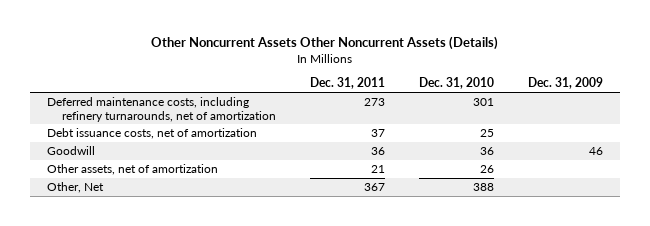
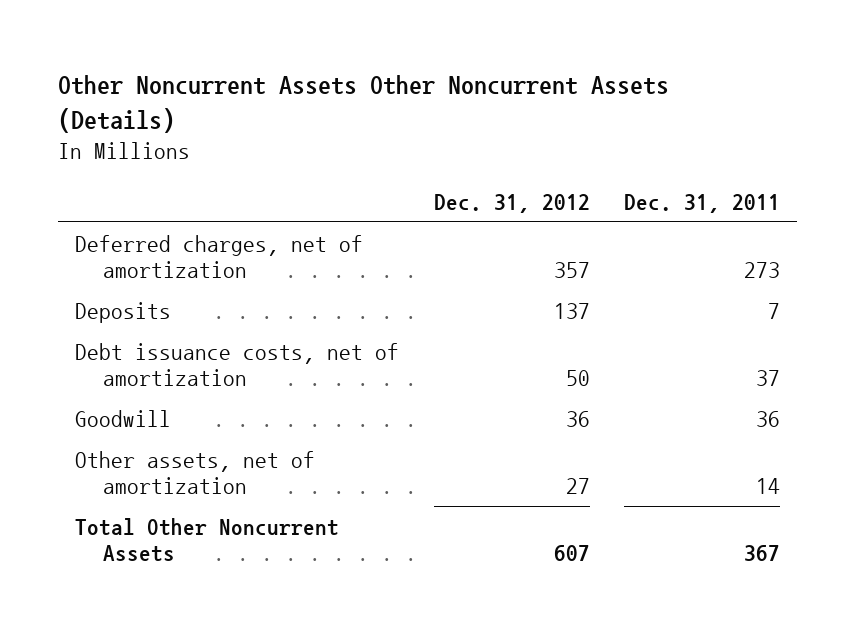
[418,77,494,90] Dec. 31, 2010 -> none
[527,77,603,90] Dec. 31, 2009 -> none
none -> [433,193,590,213] Dec. 31, 2012
[46,97,276,122] Deferred maintenance costs, including refinery turnarounds, net of amortization -> [75,234,364,278] Deferred charges, net of amortization
none -> [75,301,172,323] Deposits
[370,165,385,174] 21 -> [756,477,781,494] 14
[46,182,104,194] Other, Net -> [75,517,340,562] Total Other Noncurrent Assets

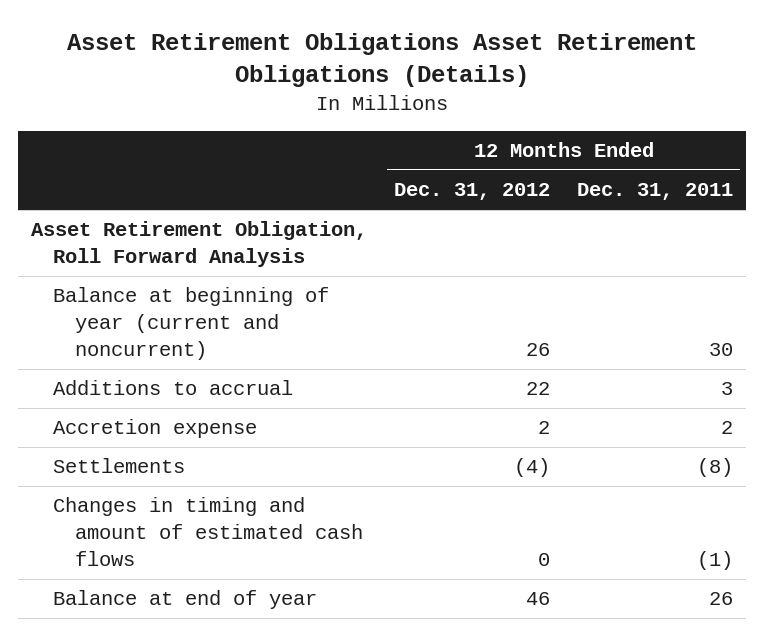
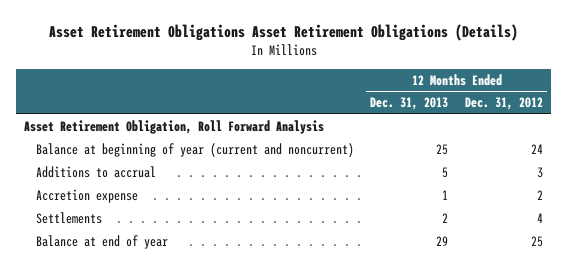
[577,183,734,201] Dec. 31, 2011 -> none
none -> [370,97,449,111] Dec. 31, 2013
[526,342,551,356] 26 -> [530,144,543,155] 24
[526,382,551,396] 22 -> [536,167,543,179] 3
[53,497,364,566] Changes in timing and amount of estimated cash flows -> none
[514,458,551,478] (4) -> [536,213,543,224] 4
[526,592,551,606] 46 -> [530,236,543,248] 25

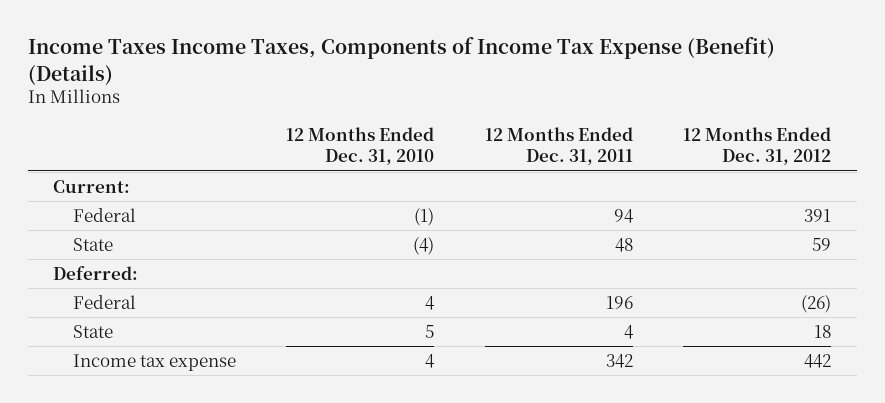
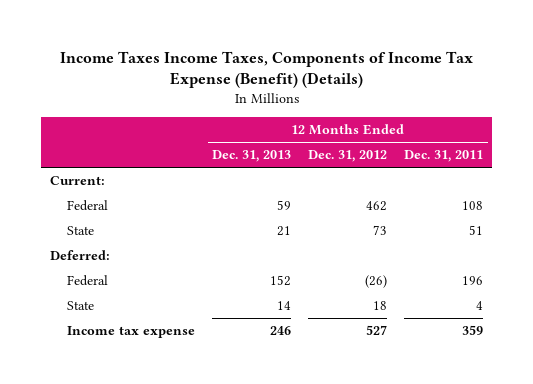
[286,126,435,166] 12 Months Ended Dec. 31, 2010 -> none
none -> [212,150,292,163] Dec. 31, 2013
[613,208,634,223] 94 -> [462,201,484,211] 108
[804,208,832,222] 391 -> [366,201,388,212] 462
[614,237,633,252] 48 -> [469,225,484,236] 51
[812,237,832,251] 59 -> [373,225,388,236] 73
[605,353,633,368] 342 -> [462,325,484,336] 359
[804,353,832,368] 442 -> [366,325,388,336] 527

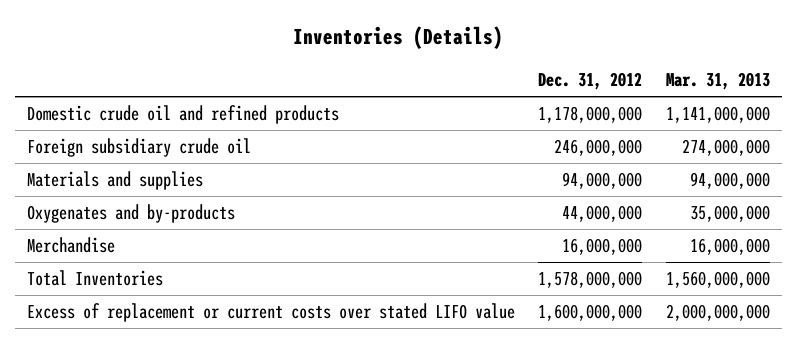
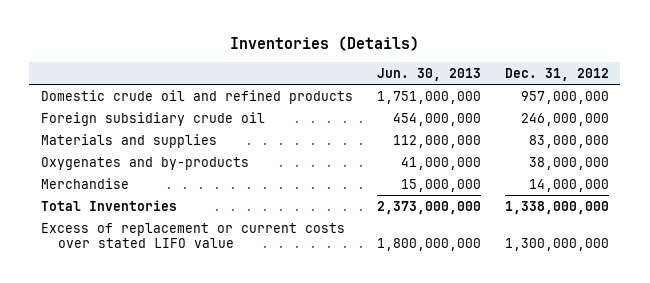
[666,71,771,90] Mar. 31, 2013 -> none
none -> [376,67,481,81] Jun. 30, 2013
[538,106,643,124] 1,178,000,000 -> [520,90,609,104] 957,000,000
[562,172,643,190] 94,000,000 -> [528,134,609,148] 83,000,000
[562,205,643,223] 44,000,000 -> [528,156,609,170] 38,000,000
[562,238,643,256] 16,000,000 -> [528,178,609,192] 14,000,000
[538,271,643,289] 1,578,000,000 -> [504,200,609,214] 1,338,000,000
[538,304,643,322] 1,600,000,000 -> [504,237,609,251] 1,300,000,000

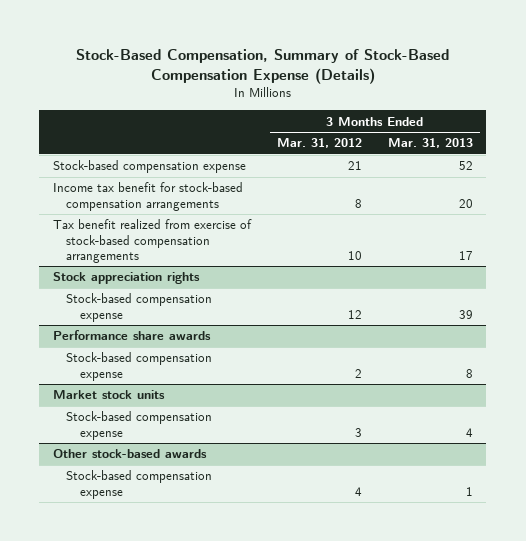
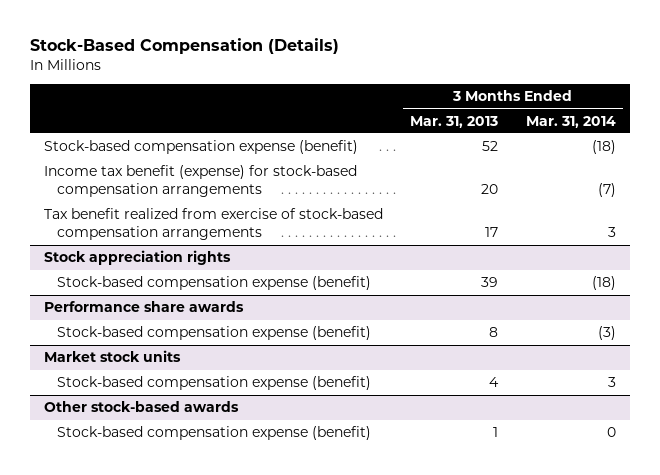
[75,48,449,84] Stock-Based Compensation, Summary of Stock-Based Compensation Expense (Details) -> [29,38,339,55] Stock-Based Compensation (Details)
[276,138,362,149] Mar. 31, 2012 -> none
none -> [526,115,617,128] Mar. 31, 2014
[52,160,246,174] Stock-based compensation expense -> [43,140,358,155] Stock-based compensation expense (benefit)
[52,182,243,211] Income tax benefit for stock-based compensation arrangements -> [43,165,357,198] Income tax benefit (expense) for stock-based compensation arrangements
[66,293,213,322] Stock-based compensation expense -> [57,276,372,291] Stock-based compensation expense (benefit)
[66,352,213,381] Stock-based compensation expense -> [57,326,372,341] Stock-based compensation expense (benefit)
[66,411,213,440] Stock-based compensation expense -> [57,376,372,391] Stock-based compensation expense (benefit)
[66,470,213,499] Stock-based compensation expense -> [57,426,372,441] Stock-based compensation expense (benefit)

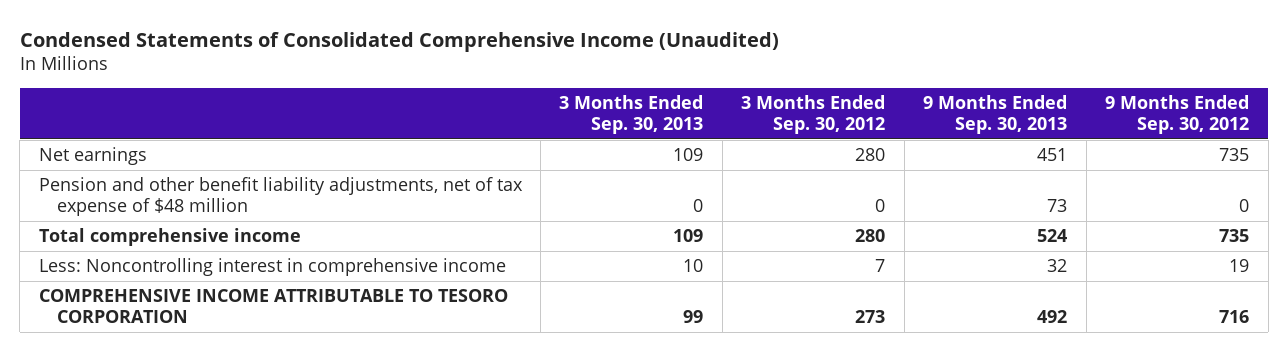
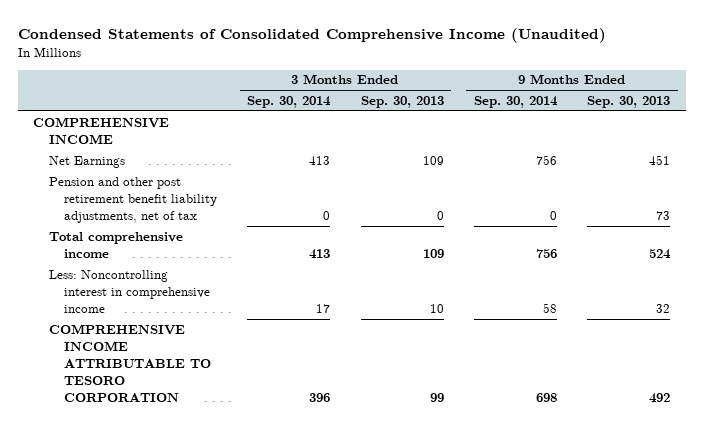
[741,94,886,134] 3 Months Ended Sep. 30, 2012 -> none
[1105,94,1250,134] 9 Months Ended Sep. 30, 2012 -> none
none -> [247,96,332,109] Sep. 30, 2014
none -> [473,96,558,109] Sep. 30, 2014
none -> [33,116,170,144] COMPREHENSIVE INCOME
[38,147,147,166] Net earnings -> [48,155,125,168] Net Earnings
[38,177,523,217] Pension and other benefit liability adjustments, net of tax expense of $48 million -> [48,176,217,223] Pension and other post retirement benefit liability adjustments, net of tax

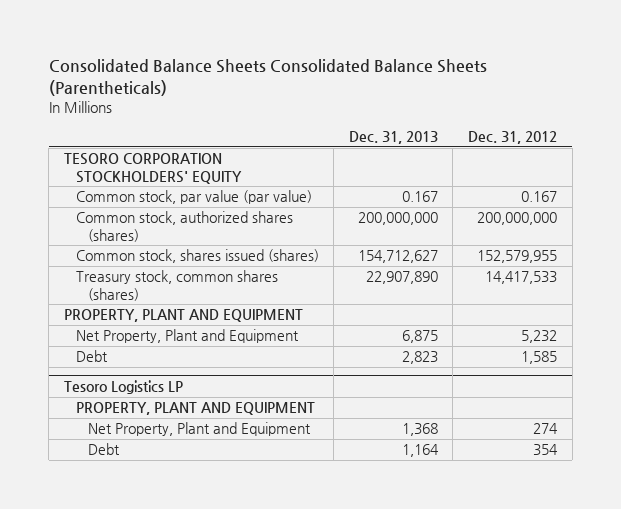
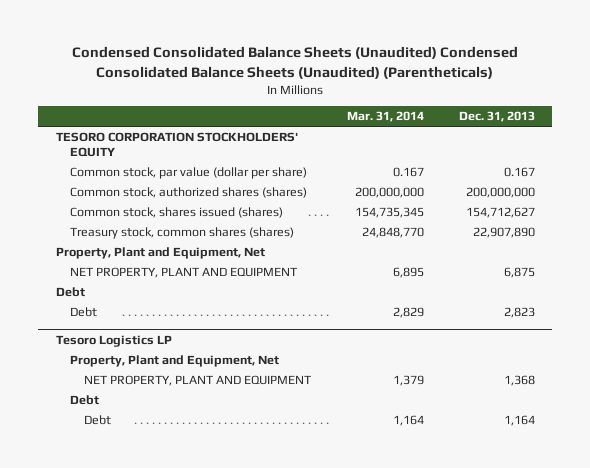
[48,58,487,96] Consolidated Balance Sheets Consolidated Balance Sheets (Parentheticals) -> [72,46,519,79] Condensed Consolidated Balance Sheets (Unaudited) Condensed Consolidated Balance Sheets (Unaudited) (Parentheticals)
[467,131,557,145] Dec. 31, 2012 -> none
none -> [346,111,424,123] Mar. 31, 2014
[75,190,312,205] Common stock, par value (par value) -> [69,167,307,180] Common stock, par value (dollar per share)
[63,309,303,323] PROPERTY, PLANT AND EQUIPMENT -> [55,247,265,260] Property, Plant and Equipment, Net
[75,329,299,344] Net Property, Plant and Equipment -> [69,267,297,279] NET PROPERTY, PLANT AND EQUIPMENT
none -> [55,287,85,298] Debt
[75,402,315,416] PROPERTY, PLANT AND EQUIPMENT -> [69,355,279,368] Property, Plant and Equipment, Net
[87,422,311,437] Net Property, Plant and Equipment -> [84,375,312,387] NET PROPERTY, PLANT AND EQUIPMENT
none -> [69,395,99,406] Debt

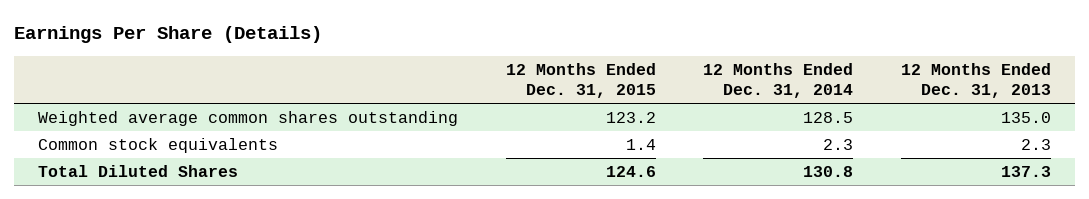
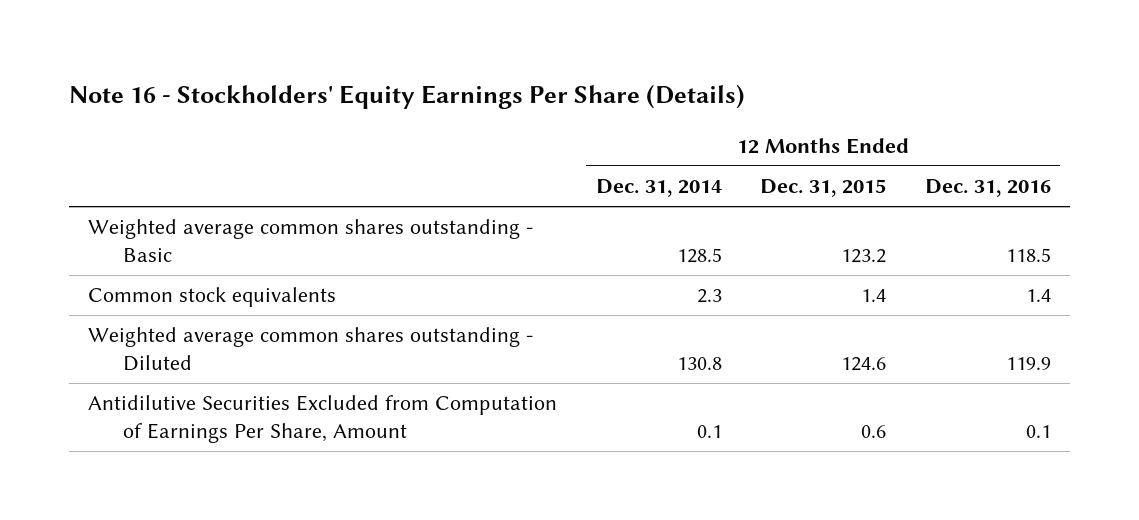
[13,26,322,44] Earnings Per Share (Details) -> [68,84,745,110] Note 16 - Stockholders' Equity Earnings Per Share (Details)
[901,62,1052,98] 12 Months Ended Dec. 31, 2013 -> none
none -> [924,179,1051,198] Dec. 31, 2016
[37,111,458,127] Weighted average common shares outstanding -> [88,219,534,263] Weighted average common shares outstanding - Basic
[37,165,238,178] Total Diluted Shares -> [88,327,534,372] Weighted average common shares outstanding - Diluted
none -> [88,395,558,444] Antidilutive Securities Excluded from Computation of Earnings Per Share, Amount

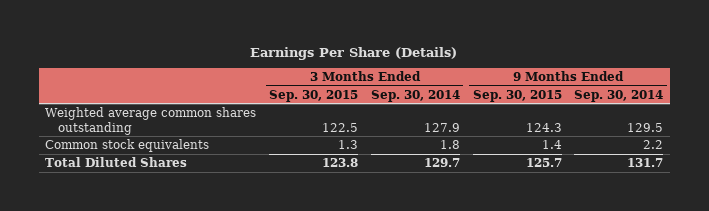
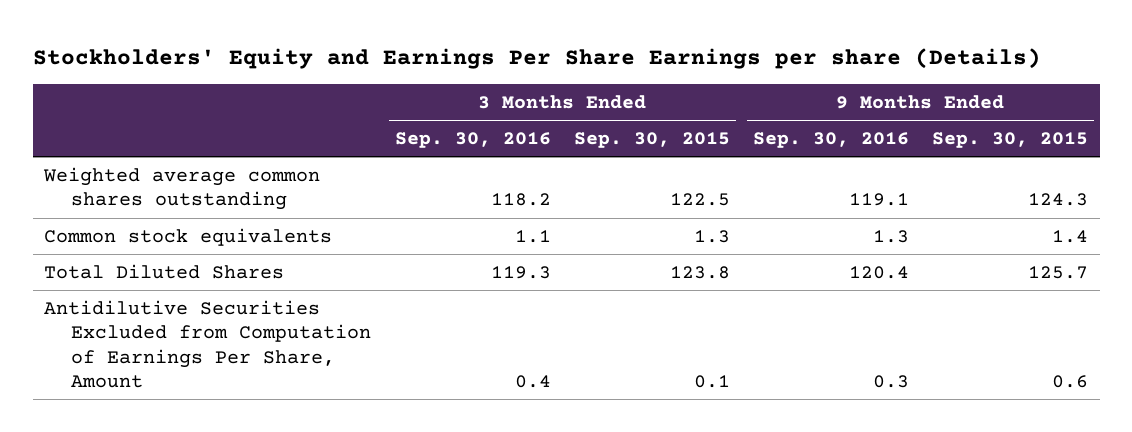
[250,46,458,60] Earnings Per Share (Details) -> [32,47,1041,69] Stockholders' Equity and Earnings Per Share Earnings per share (Details)
[370,89,460,102] Sep. 30, 2014 -> none
[574,89,664,102] Sep. 30, 2014 -> none
none -> [394,132,551,149] Sep. 30, 2016
none -> [752,132,909,149] Sep. 30, 2016
none -> [44,299,372,389] Antidilutive Securities Excluded from Computation of Earnings Per Share, Amount

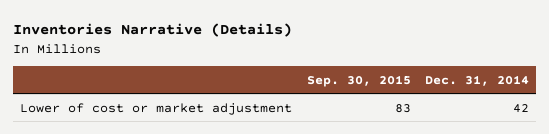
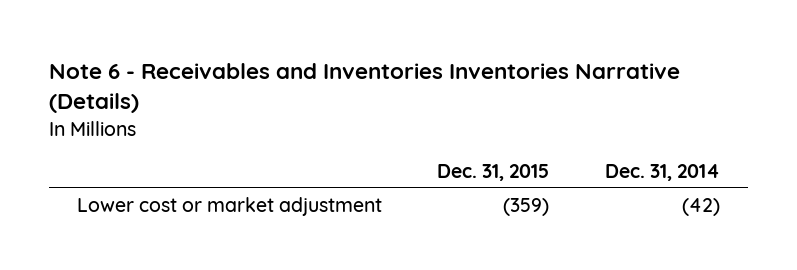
[13,23,293,38] Inventories Narrative (Details) -> [48,62,680,114] Note 6 - Receivables and Inventories Inventories Narrative (Details)
[306,74,411,87] Sep. 30, 2015 -> none
none -> [437,164,550,182] Dec. 31, 2015
[20,102,293,115] Lower of cost or market adjustment -> [76,197,382,217] Lower cost or market adjustment
[512,103,529,113] 42 -> [682,198,721,217] (42)

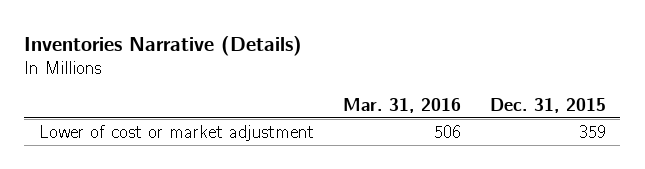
[48,62,680,114] Note 6 - Receivables and Inventories Inventories Narrative (Details) -> [24,36,303,57] Inventories Narrative (Details)
[605,164,721,182] Dec. 31, 2014 -> none
none -> [342,97,461,113] Mar. 31, 2016
[76,197,382,217] Lower cost or market adjustment -> [38,124,314,141] Lower of cost or market adjustment
[503,198,550,217] (359) -> [578,124,606,138] 359

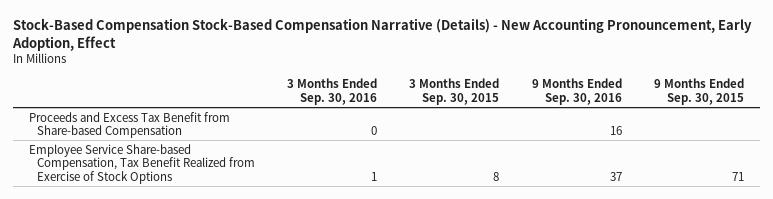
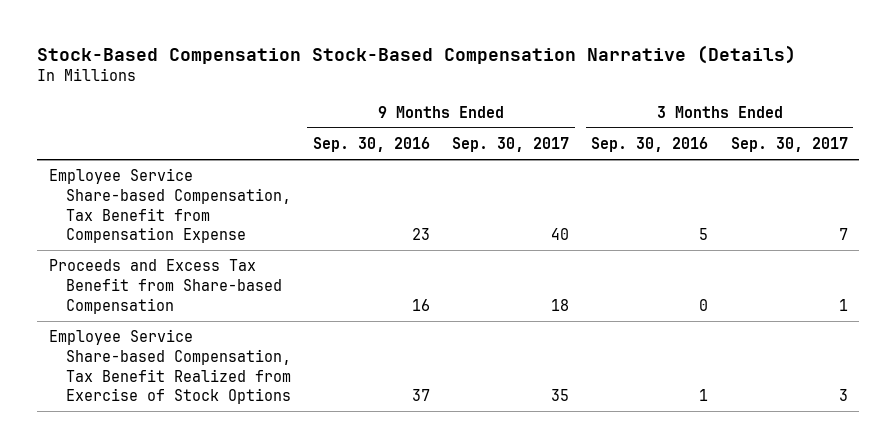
[11,18,752,52] Stock-Based Compensation Stock-Based Compensation Narrative (Details) - New Accounting Pronouncement, Early Adoption, Effect -> [37,44,797,64] Stock-Based Compensation Stock-Based Compensation Narrative (Details)
[409,78,500,105] 3 Months Ended Sep. 30, 2015 -> none
[653,78,744,105] 9 Months Ended Sep. 30, 2015 -> none
none -> [452,137,570,153] Sep. 30, 2017
none -> [730,137,848,153] Sep. 30, 2017
none -> [48,168,291,244] Employee Service Share-based Compensation, Tax Benefit from Compensation Expense

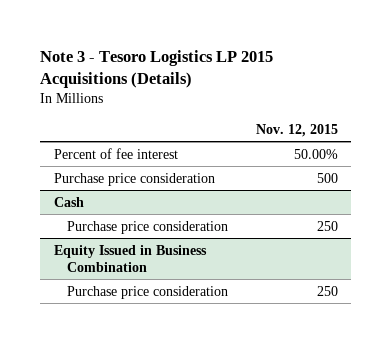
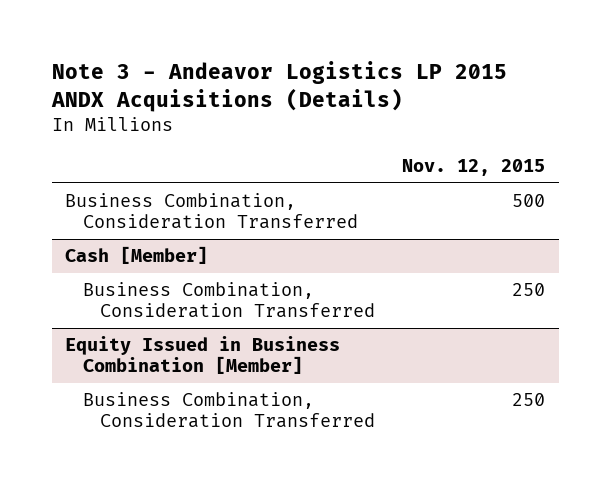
[39,49,273,89] Note 3 - Tesoro Logistics LP 2015 Acquisitions (Details) -> [50,61,507,113] Note 3 - Andeavor Logistics LP 2015 ANDX Acquisitions (Details)
[53,147,178,159] Percent of fee interest -> none
[53,172,215,186] Purchase price consideration -> [65,193,358,230] Business Combination, Consideration Transferred
[53,196,84,207] Cash -> [65,246,209,265] Cash [Member]
[66,220,228,234] Purchase price consideration -> [82,282,375,319] Business Combination, Consideration Transferred
[53,244,207,273] Equity Issued in Business Combination -> [65,336,341,375] Equity Issued in Business Combination [Member]
[66,285,228,299] Purchase price consideration -> [82,392,375,429] Business Combination, Consideration Transferred

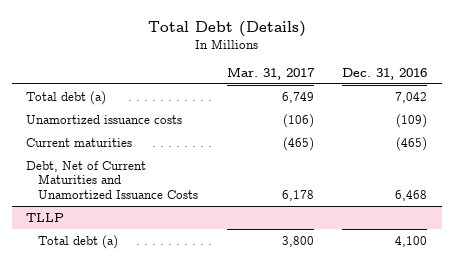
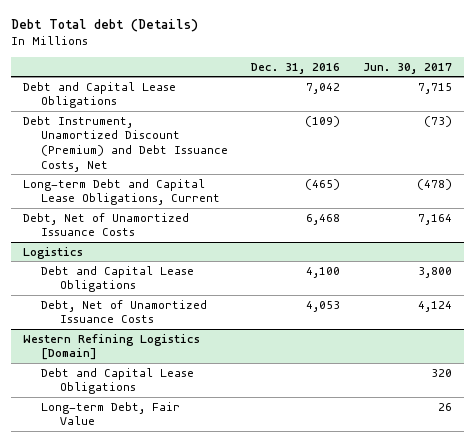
[147,20,306,37] Total Debt (Details) -> [11,19,199,33] Debt Total debt (Details)
[226,66,315,80] Mar. 31, 2017 -> none
none -> [363,62,453,74] Jun. 30, 2017
[26,212,65,222] TLLP -> none
[26,90,107,105] Total debt (a) -> [22,81,176,109] Debt and Capital Lease Obligations
[26,114,183,124] Unamortized issuance costs -> [22,115,229,172] Debt Instrument, Unamortized Discount (Premium) and Debt Issuance Costs, Net
[26,137,133,147] Current maturities -> [22,178,221,206] Long-term Debt and Capital Lease Obligations, Current
[26,160,198,200] Debt, Net of Current Maturities and Unamortized Issuance Costs -> [22,212,189,237] Debt, Net of Unamortized Issuance Costs
none -> [22,246,83,259] Logistics
[37,234,118,249] Total debt (a) -> [41,265,195,293] Debt and Capital Lease Obligations
none -> [41,299,208,324] Debt, Net of Unamortized Issuance Costs
none -> [22,333,200,361] Western Refining Logistics [Domain]
none -> [41,367,195,395] Debt and Capital Lease Obligations
none -> [41,401,181,426] Long-term Debt, Fair Value

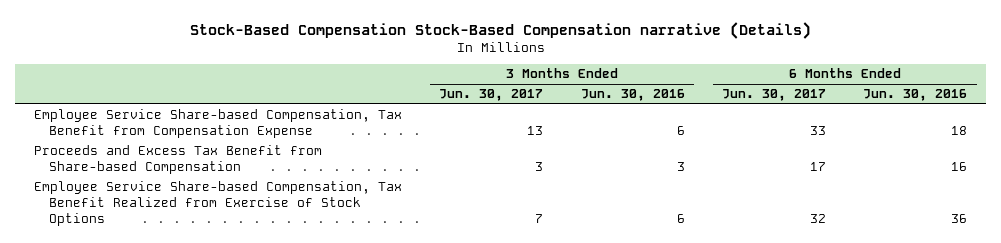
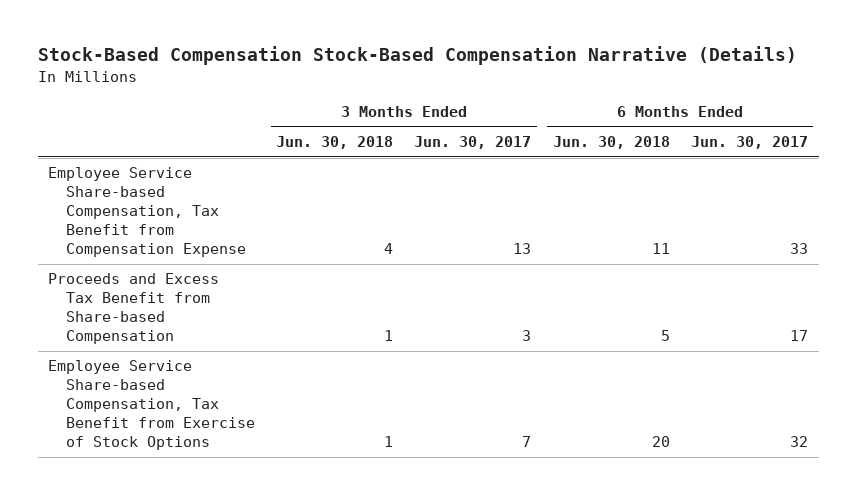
[189,21,811,39] Stock-Based Compensation Stock-Based Compensation narrative (Details) -> [37,46,797,66] Stock-Based Compensation Stock-Based Compensation Narrative (Details)
[580,89,685,102] Jun. 30, 2016 -> none
[863,89,968,102] Jun. 30, 2016 -> none
none -> [276,136,394,150] Jun. 30, 2018
none -> [552,136,670,150] Jun. 30, 2018
[34,181,403,226] Employee Service Share-based Compensation, Tax Benefit Realized from Exercise of Stock Options -> [48,360,255,451] Employee Service Share-based Compensation, Tax Benefit from Exercise of Stock Options

